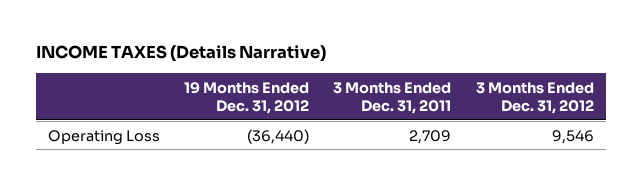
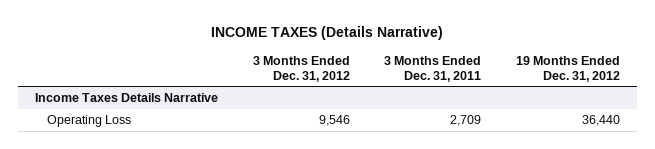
none -> [35,93,219,103] Income Taxes Details Narrative
[247,128,310,144] (36,440) -> [581,115,620,127] 36,440

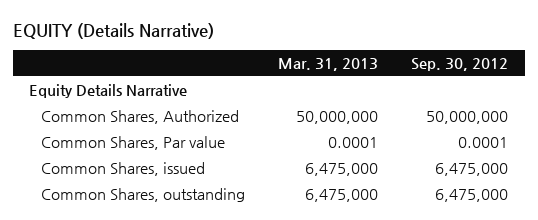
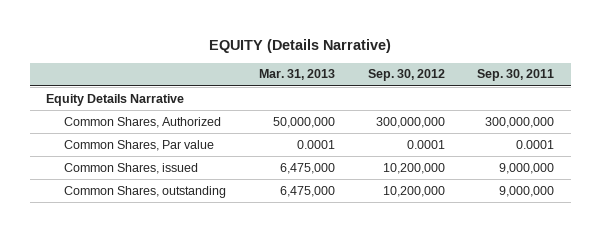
none -> [477,69,555,82] Sep. 30, 2011
[426,110,509,124] 50,000,000 -> [375,116,445,128] 300,000,000
[435,162,509,176] 6,475,000 -> [382,162,445,174] 10,200,000
[435,188,509,202] 6,475,000 -> [382,185,445,197] 10,200,000

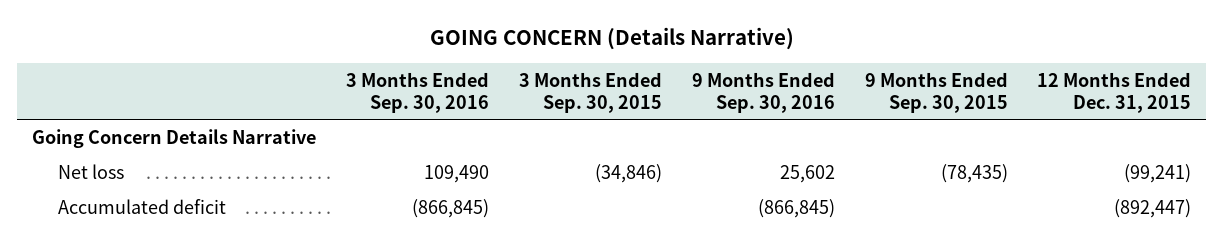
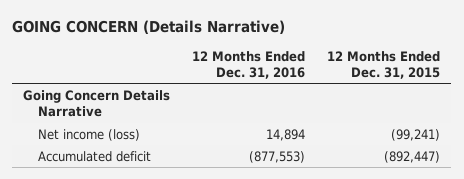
[346,72,490,113] 3 Months Ended Sep. 30, 2016 -> none
[518,72,662,113] 3 Months Ended Sep. 30, 2015 -> none
[691,72,835,113] 9 Months Ended Sep. 30, 2016 -> none
[864,72,1008,113] 9 Months Ended Sep. 30, 2015 -> none
none -> [192,50,306,79] 12 Months Ended Dec. 31, 2016
[57,163,124,179] Net loss -> [38,128,141,141] Net income (loss)

